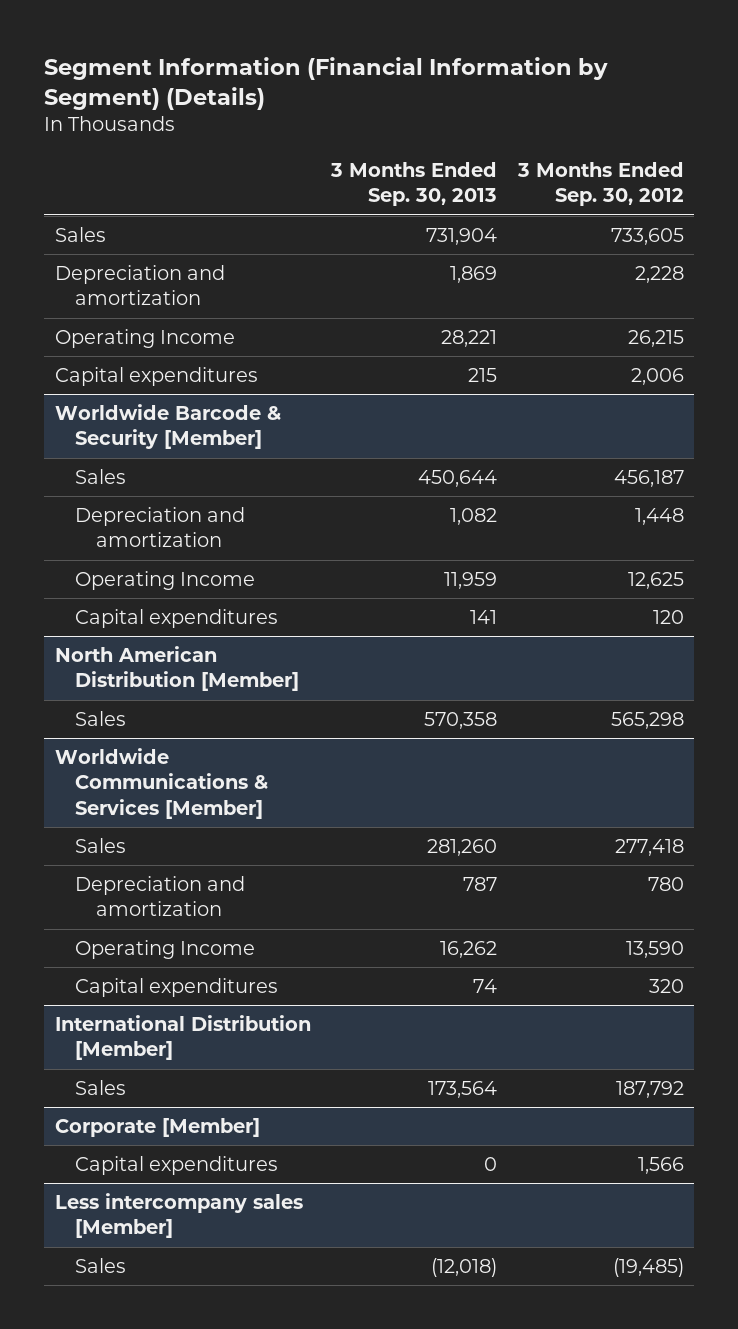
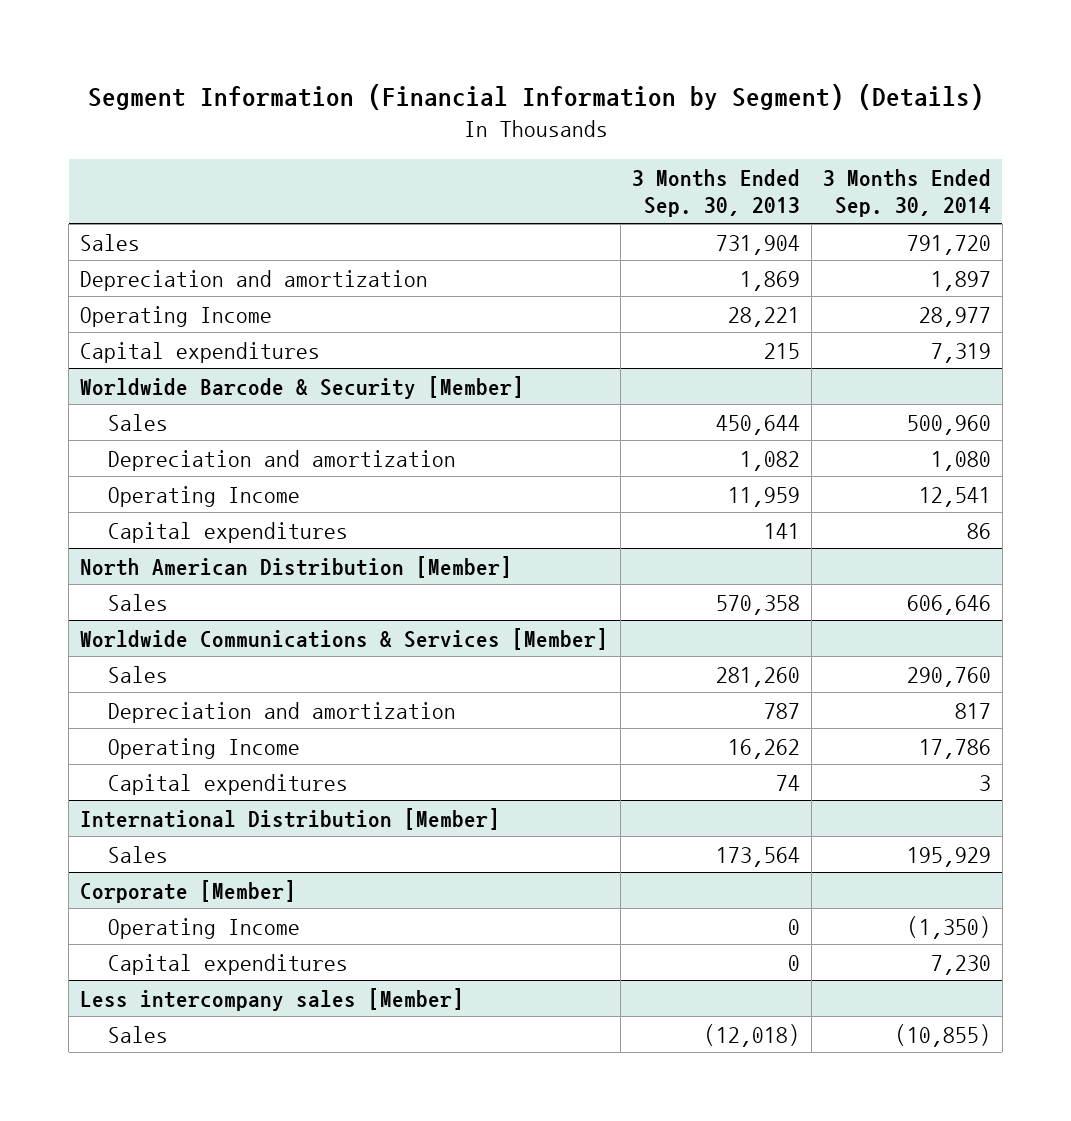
[516,161,684,207] 3 Months Ended Sep. 30, 2012 -> none
none -> [822,168,991,218] 3 Months Ended Sep. 30, 2014
none -> [107,917,300,939] Operating Income

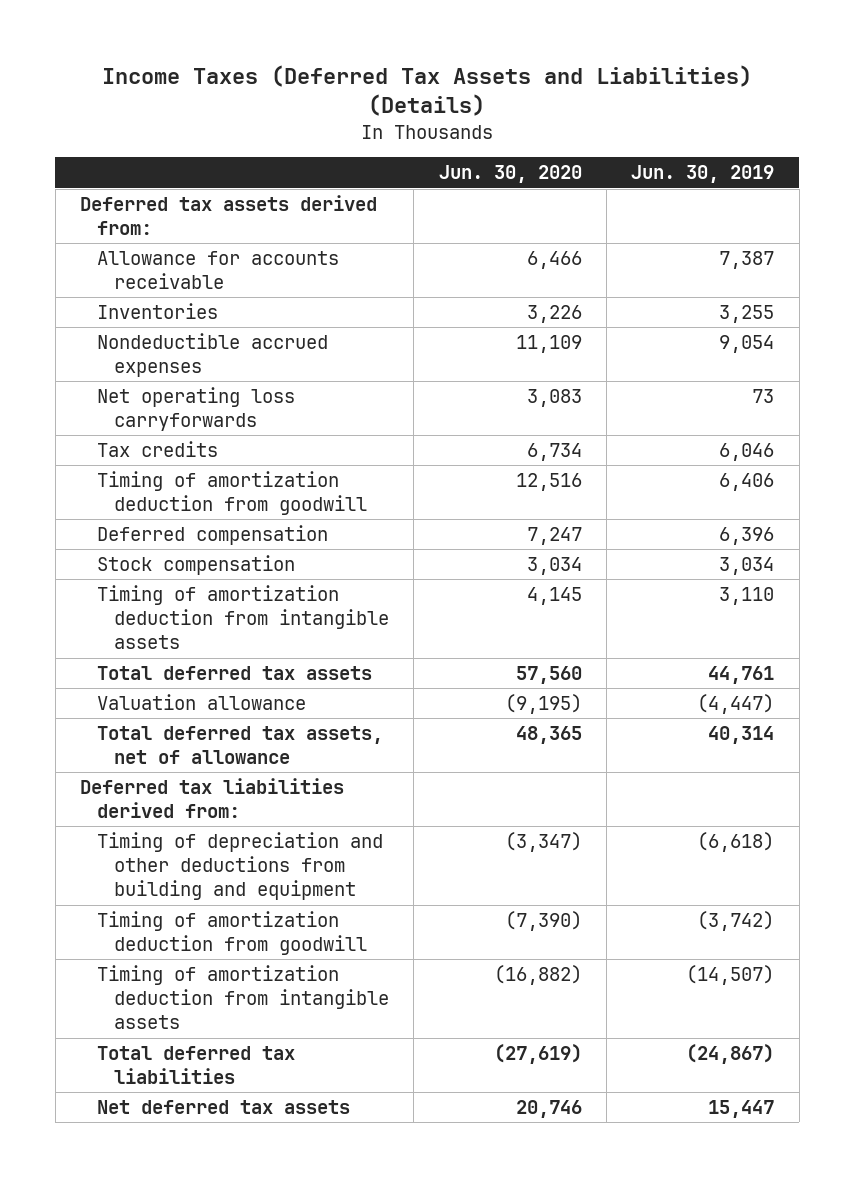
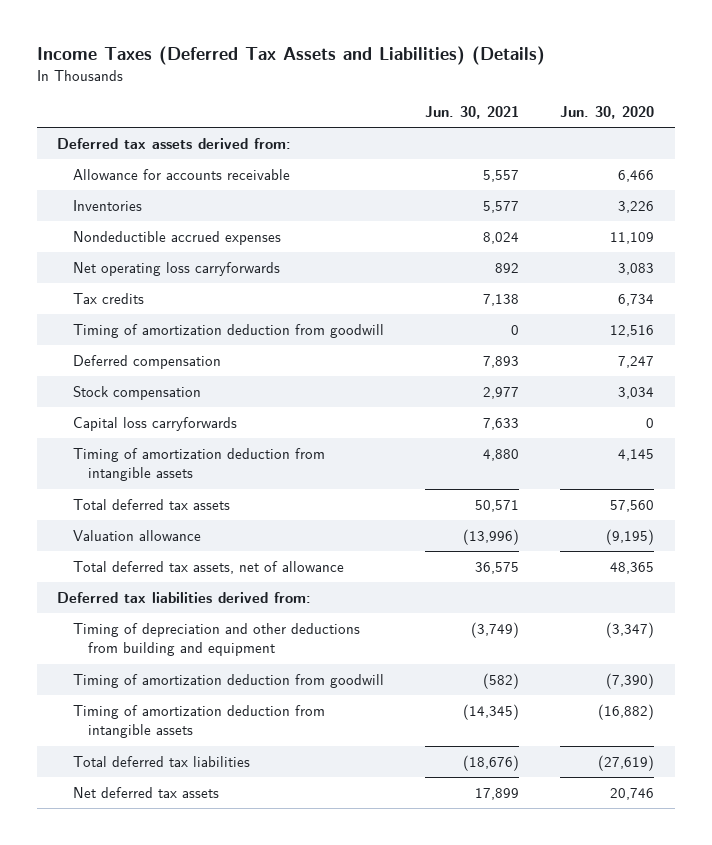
[631,165,775,184] Jun. 30, 2019 -> none
none -> [425,106,520,120] Jun. 30, 2021
none -> [72,416,237,431] Capital loss carryforwards

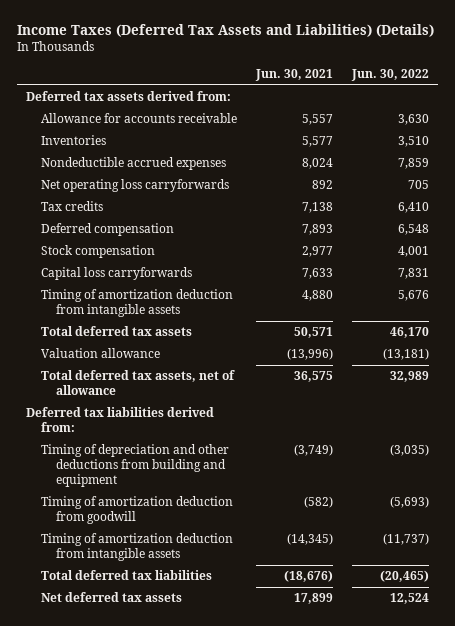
[560,106,655,120] Jun. 30, 2020 -> none
none -> [350,69,429,82] Jun. 30, 2022
[72,323,384,338] Timing of amortization deduction from goodwill -> none

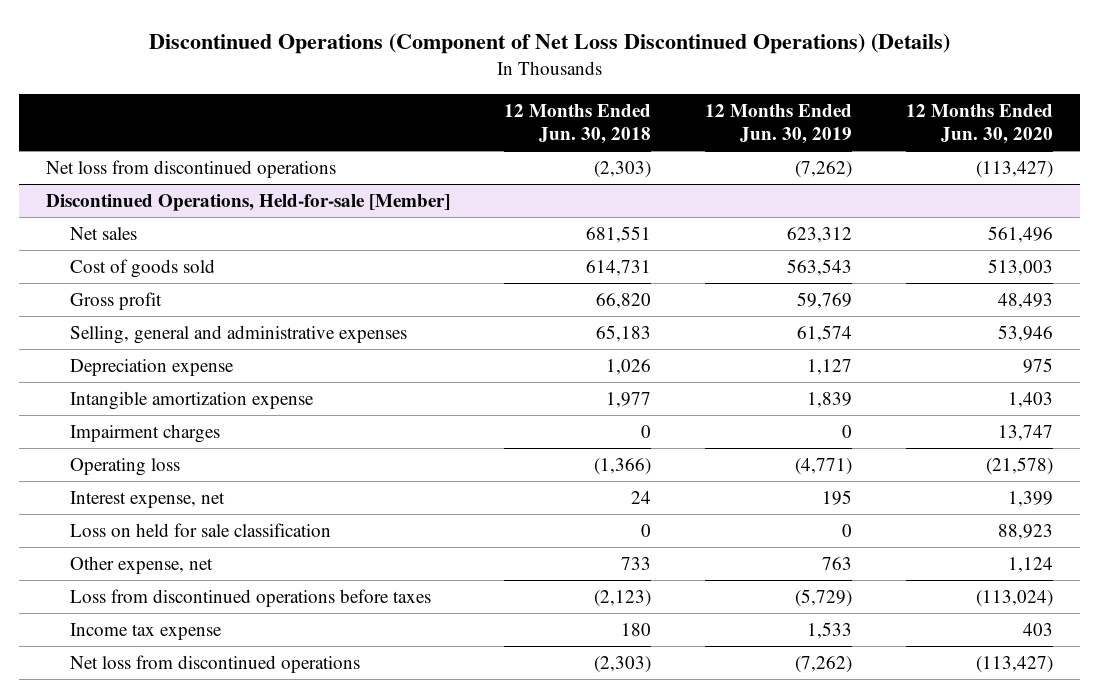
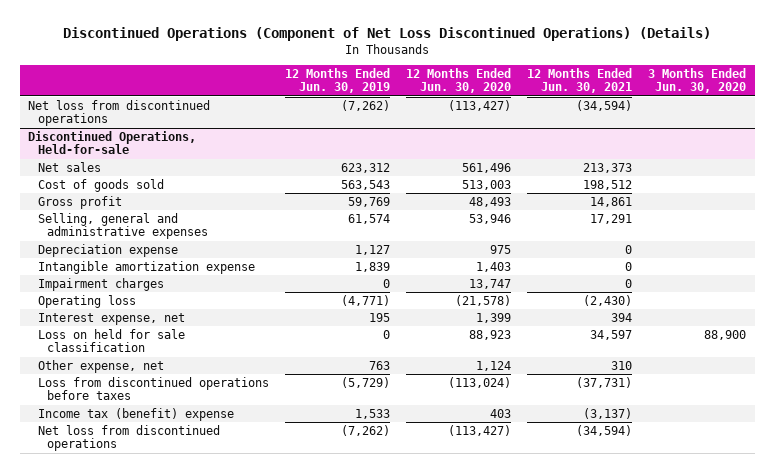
[504,103,652,144] 12 Months Ended Jun. 30, 2018 -> none
none -> [527,68,633,94] 12 Months Ended Jun. 30, 2021
none -> [648,68,747,94] 3 Months Ended Jun. 30, 2020
[46,194,451,212] Discontinued Operations, Held-for-sale [Member] -> [28,130,197,155] Discontinued Operations, Held-for-sale
[70,623,223,641] Income tax expense -> [37,407,234,421] Income tax (benefit) expense

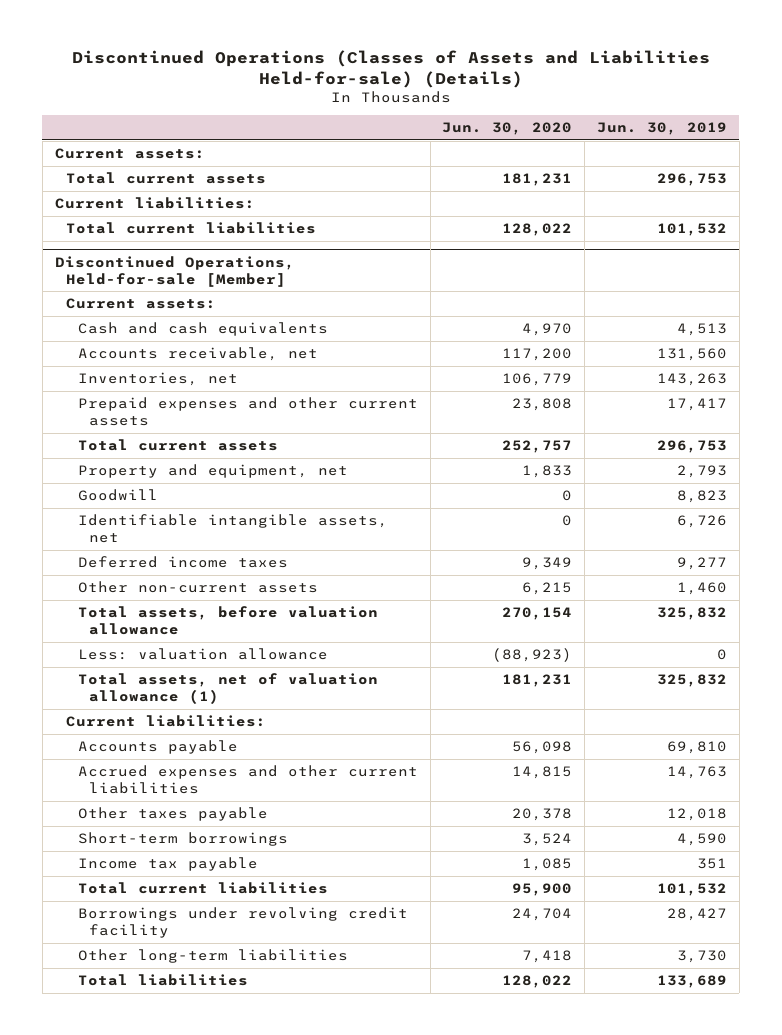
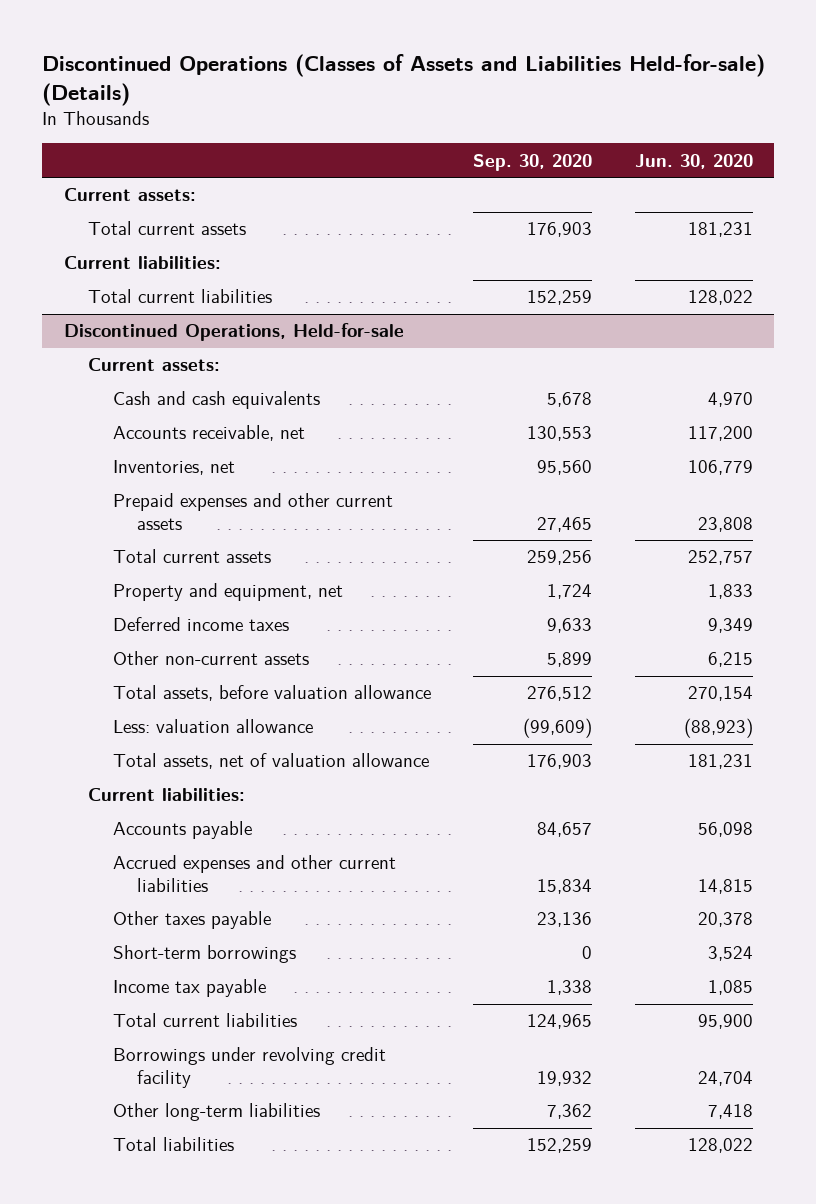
[596,122,727,136] Jun. 30, 2019 -> none
none -> [473,153,593,171] Sep. 30, 2020
[54,255,295,287] Discontinued Operations, Held-for-sale [Member] -> [63,323,404,342] Discontinued Operations, Held-for-sale
[77,489,158,502] Goodwill -> none
[77,514,388,544] Identifiable intangible assets, net -> none
[77,673,378,705] Total assets, net of valuation allowance (1) -> [112,753,429,770] Total assets, net of valuation allowance

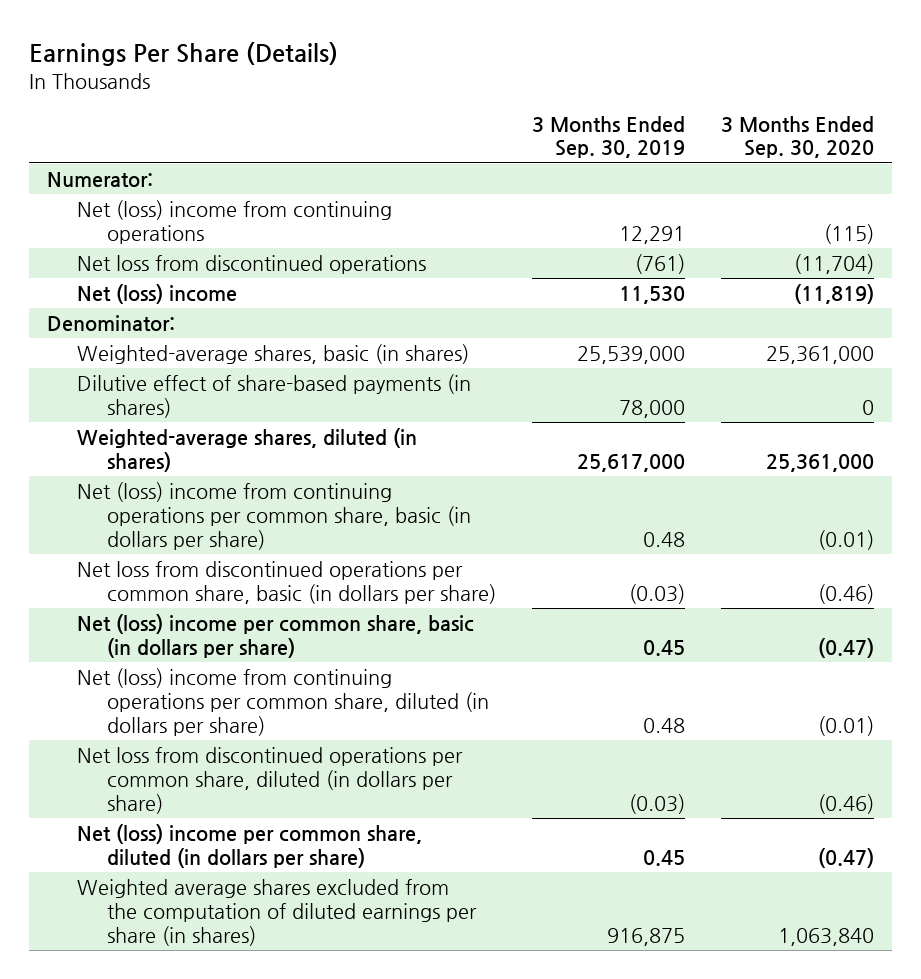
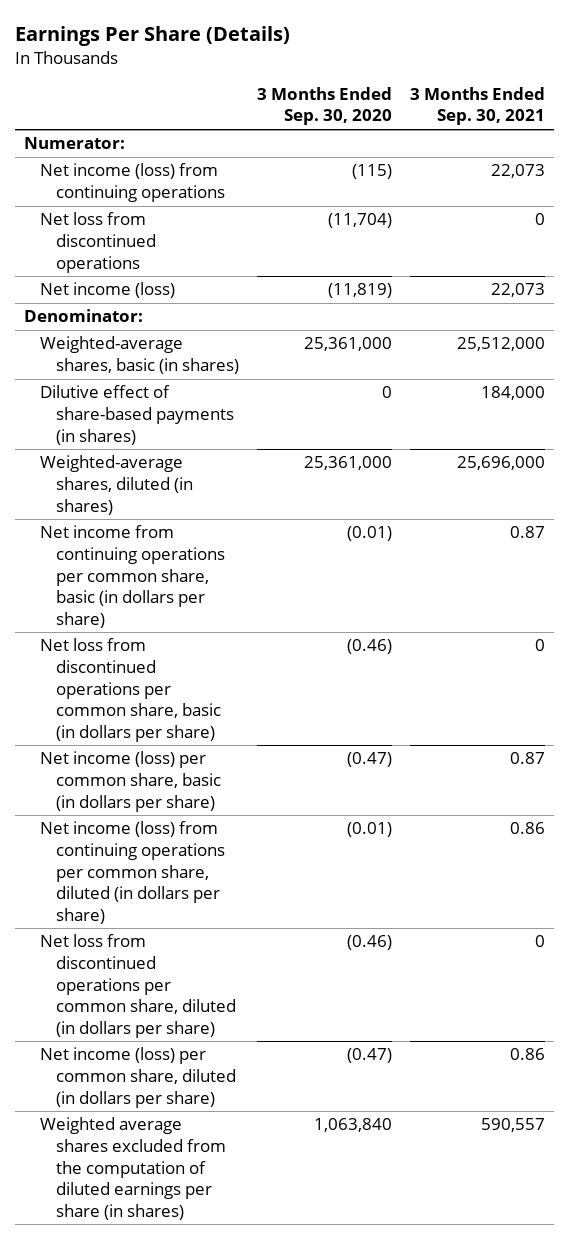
[531,115,685,159] 3 Months Ended Sep. 30, 2019 -> none
none -> [409,86,545,126] 3 Months Ended Sep. 30, 2021
[77,200,393,245] Net (loss) income from continuing operations -> [39,163,225,203] Net income (loss) from continuing operations
[77,284,238,305] Net (loss) income -> [39,282,175,299] Net income (loss)
[77,482,471,550] Net (loss) income from continuing operations per common share, basic (in dollars per share) -> [39,525,225,628] Net income from continuing operations per common share, basic (in dollars per share)
[77,614,475,659] Net (loss) income per common share, basic (in dollars per share) -> [39,751,221,812] Net income (loss) per common share, basic (in dollars per share)
[77,668,489,736] Net (loss) income from continuing operations per common share, diluted (in dollars per share) -> [39,821,225,924] Net income (loss) from continuing operations per common share, diluted (in dollars per share)
[77,824,423,869] Net (loss) income per common share, diluted (in dollars per share) -> [39,1047,236,1108] Net income (loss) per common share, diluted (in dollars per share)

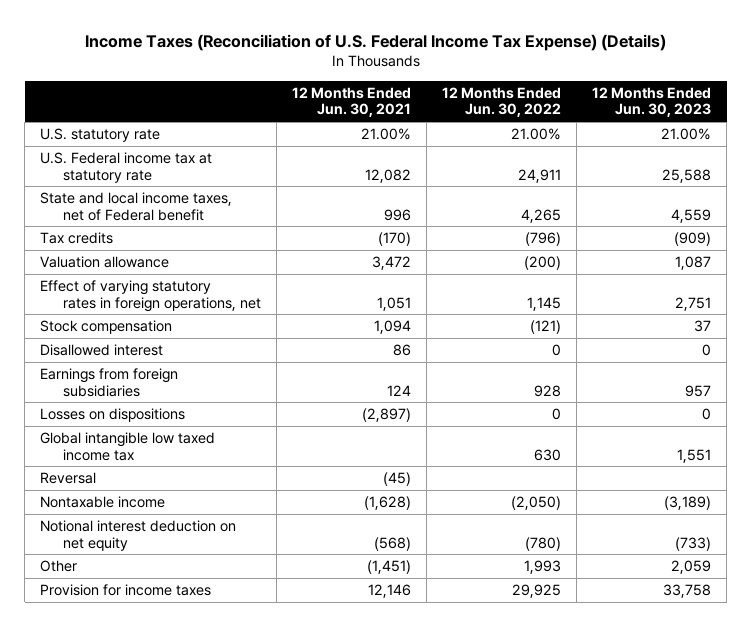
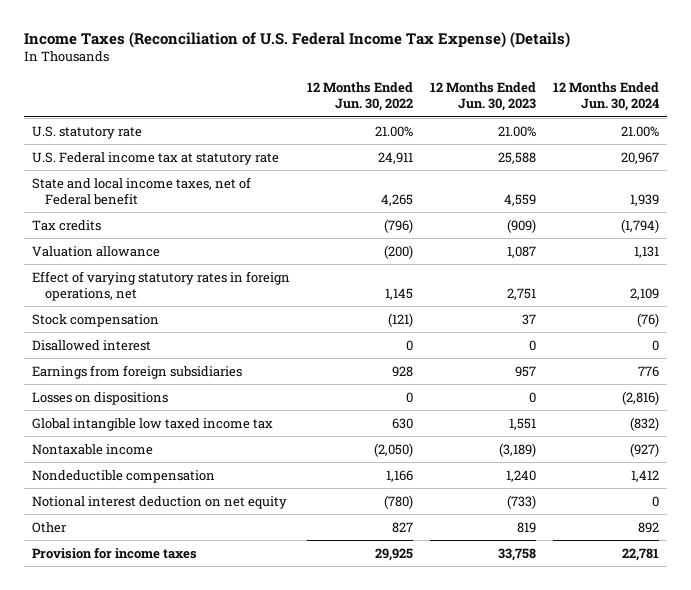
[291,86,411,118] 12 Months Ended Jun. 30, 2021 -> none
none -> [552,82,659,112] 12 Months Ended Jun. 30, 2024
[40,471,97,484] Reversal -> none
none -> [32,469,216,483] Nondeductible compensation
[523,559,561,574] 1,993 -> [391,521,413,533] 827
[671,559,712,574] 2,059 -> [516,521,536,533] 819

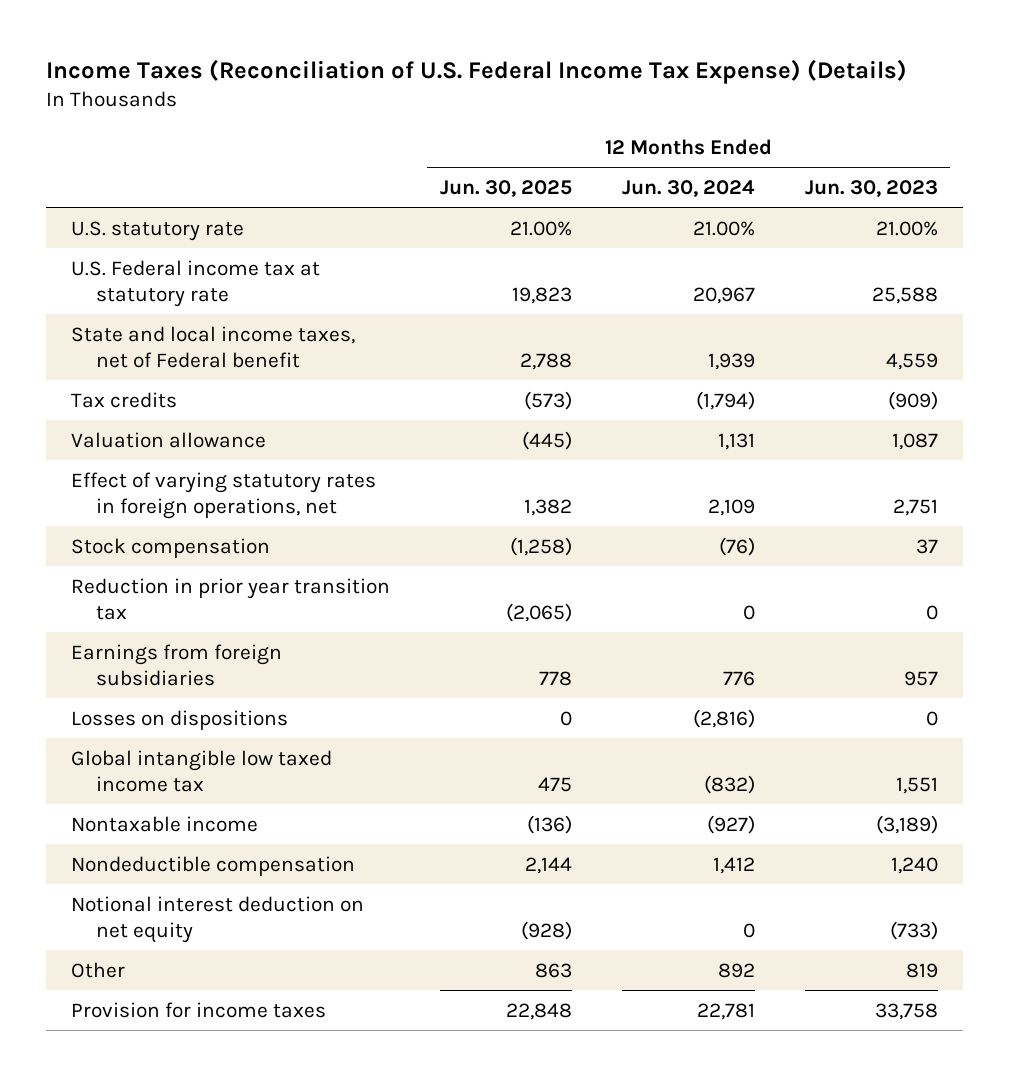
[306,82,413,112] 12 Months Ended Jun. 30, 2022 -> none
none -> [439,179,572,197] Jun. 30, 2025
[32,339,152,351] Disallowed interest -> none
none -> [70,577,390,620] Reduction in prior year transition tax

